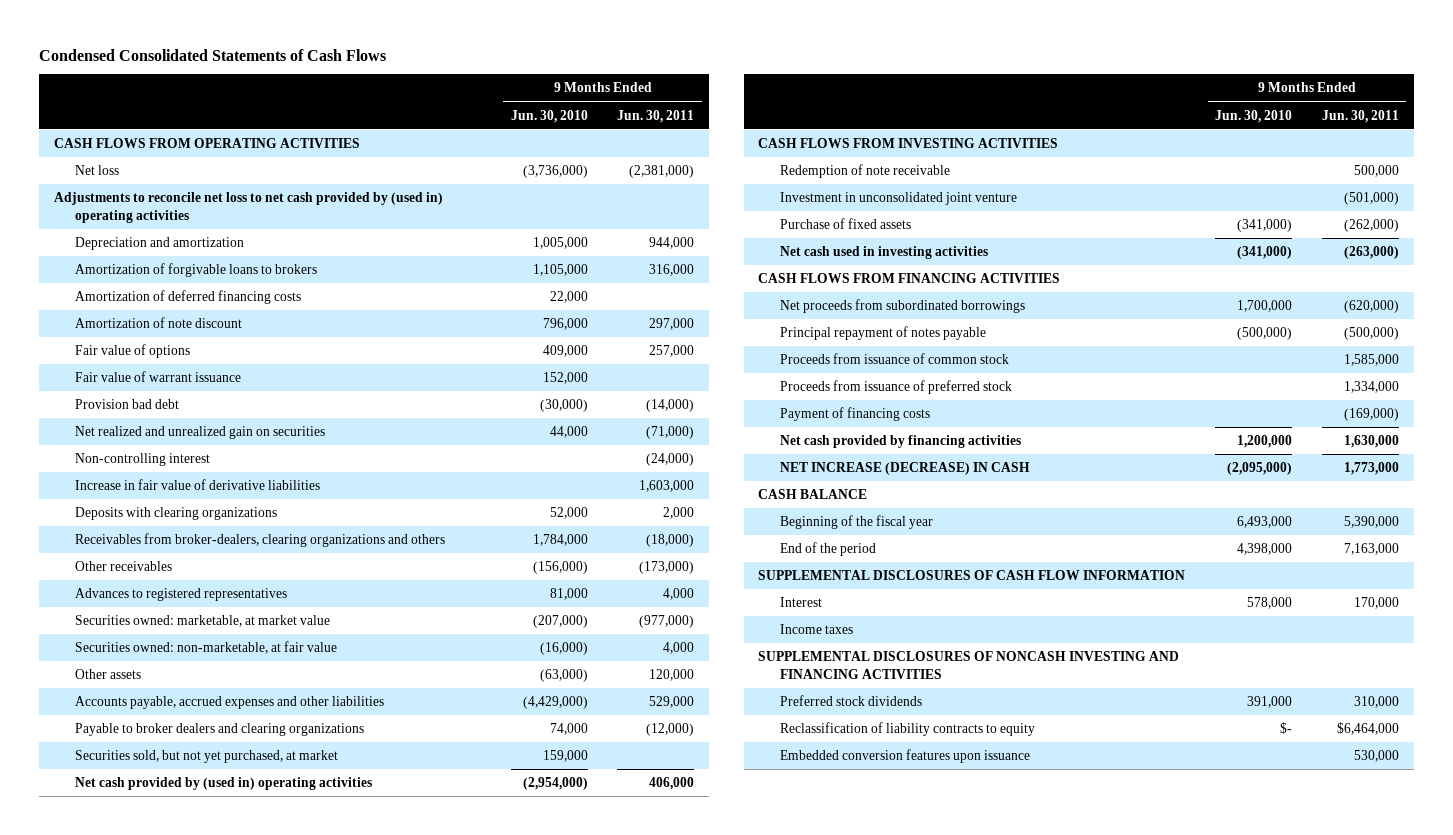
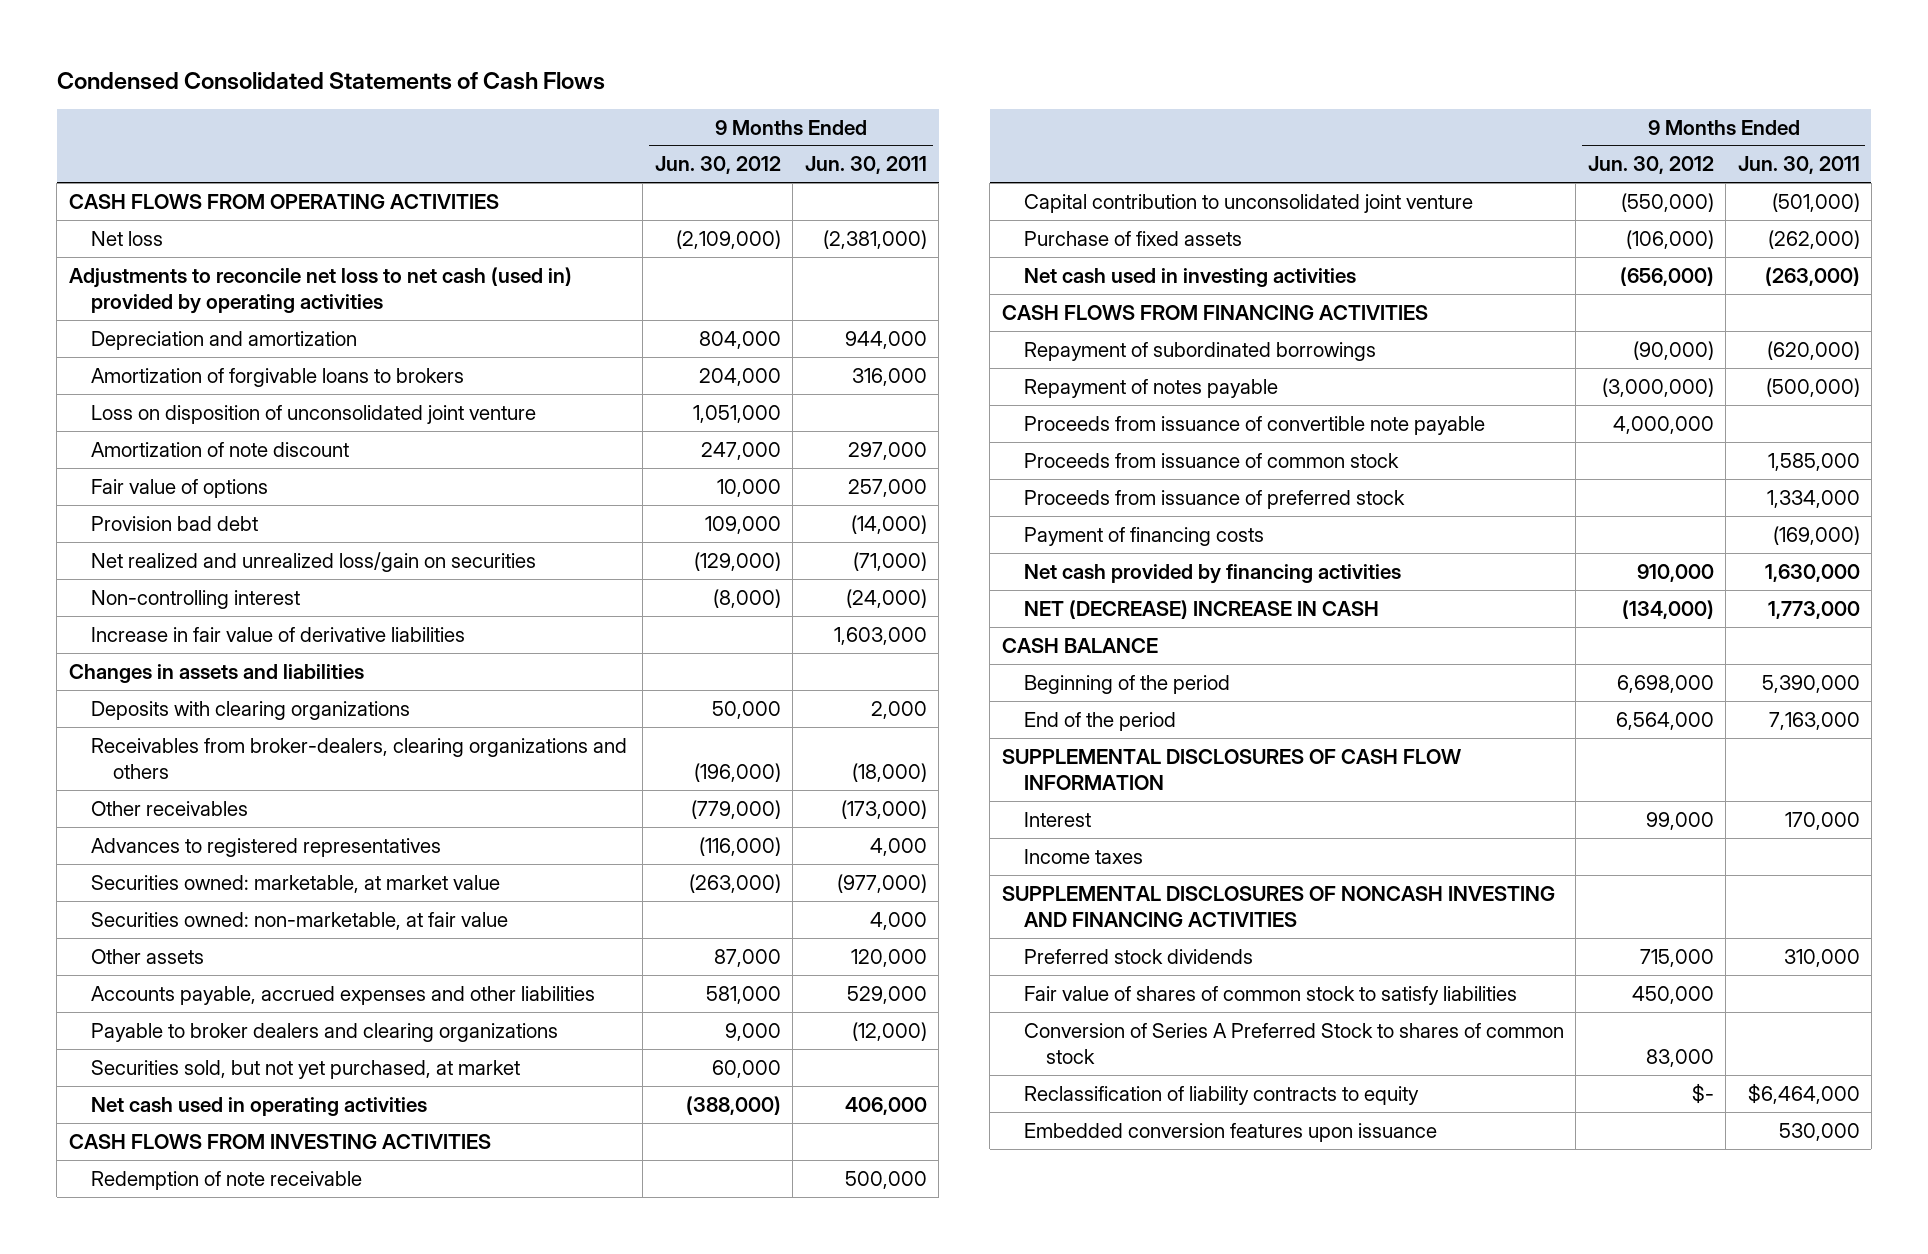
[510,109,588,123] Jun. 30, 2010 -> none
none -> [654,156,781,175] Jun. 30, 2012
[54,192,444,223] Adjustments to reconcile net loss to net cash provided by (used in) operating activities -> [68,266,572,314] Adjustments to reconcile net loss to net cash (used in) provided by operating activities
[75,290,302,305] Amortization of deferred financing costs -> none
none -> [90,404,536,424] Loss on disposition of unconsolidated joint venture
[75,371,242,383] Fair value of warrant issuance -> none
[75,426,326,440] Net realized and unrealized gain on securities -> [90,551,536,572] Net realized and unrealized loss/gain on securities
none -> [68,663,364,683] Changes in assets and liabilities
[75,777,373,791] Net cash provided by (used in) operating activities -> [90,1096,427,1116] Net cash used in operating activities
[779,192,1017,206] Investment in unconsolidated joint venture -> [1023,193,1473,213] Capital contribution to unconsolidated joint venture
[779,299,1025,314] Net proceeds from subordinated borrowings -> [1023,341,1376,361] Repayment of subordinated borrowings
[779,326,986,341] Principal repayment of notes payable -> [1023,378,1278,398] Repayment of notes payable
none -> [1023,415,1485,435] Proceeds from issuance of convertible note payable
[779,462,1030,476] NET INCREASE (DECREASE) IN CASH -> [1023,599,1379,619] NET (DECREASE) INCREASE IN CASH
[779,515,933,530] Beginning of the fiscal year -> [1023,674,1230,694] Beginning of the period
none -> [1023,985,1517,1005] Fair value of shares of common stock to satisfy liabilities
none -> [1023,1022,1564,1064] Conversion of Series A Preferred Stock to shares of common stock

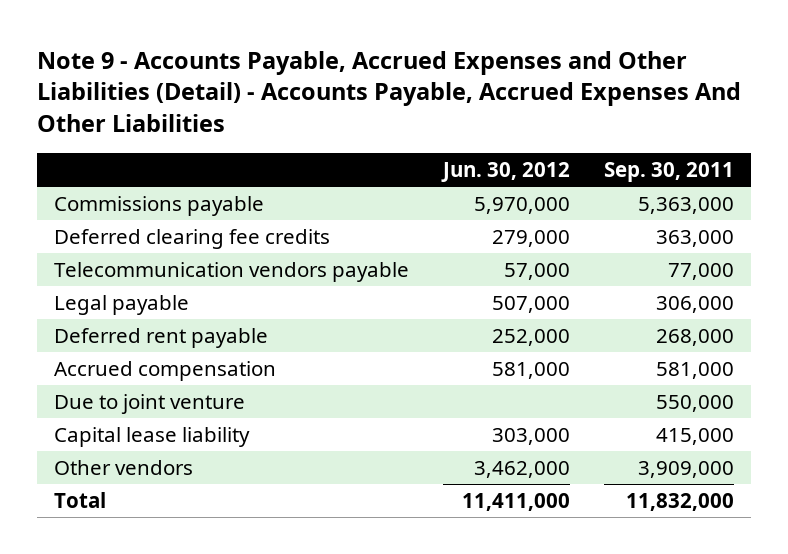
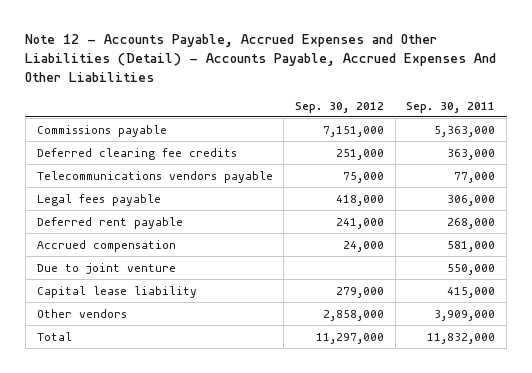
[36,50,741,133] Note 9 - Accounts Payable, Accrued Expenses and Other Liabilities (Detail) - Accounts Payable, Accrued Expenses And Other Liabilities -> [25,34,497,82] Note 12 - Accounts Payable, Accrued Expenses and Other Liabilities (Detail) - Accounts Payable, Accrued Expenses And Other Liabilities
[440,161,570,182] Jun. 30, 2012 -> none
none -> [294,101,384,113] Sep. 30, 2012
[53,262,409,283] Telecommunication vendors payable -> [36,170,273,183] Telecommunications vendors payable
[53,295,189,316] Legal payable -> [36,193,161,206] Legal fees payable

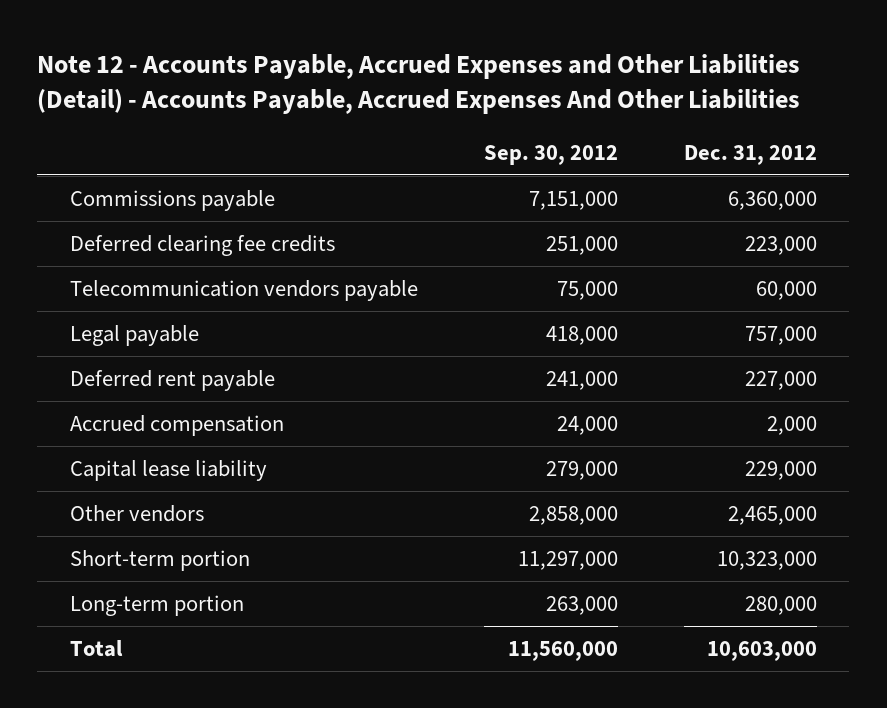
[406,101,496,113] Sep. 30, 2011 -> none
none -> [683,145,817,166] Dec. 31, 2012
[36,170,273,183] Telecommunications vendors payable -> [70,279,419,301] Telecommunication vendors payable
[36,193,161,206] Legal fees payable -> [70,324,200,346] Legal payable
[36,262,176,274] Due to joint venture -> none
none -> [70,549,251,571] Short-term portion
none -> [70,594,245,616] Long-term portion
[315,332,384,344] 11,297,000 -> [507,640,618,661] 11,560,000

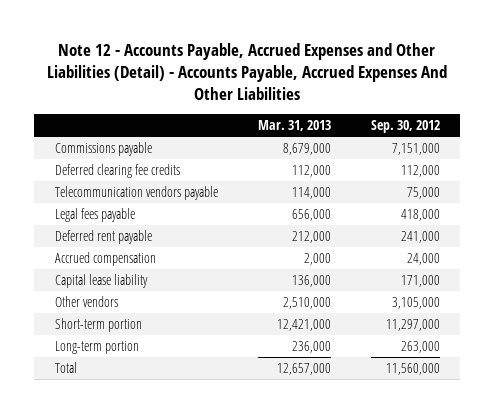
[683,145,817,166] Dec. 31, 2012 -> none
none -> [257,120,331,132] Mar. 31, 2013
[545,235,618,255] 251,000 -> [401,164,441,177] 112,000
[70,324,200,346] Legal payable -> [54,207,135,222] Legal fees payable
[545,460,618,480] 279,000 -> [401,274,441,287] 171,000
[528,505,618,525] 2,858,000 -> [392,296,441,309] 3,105,000

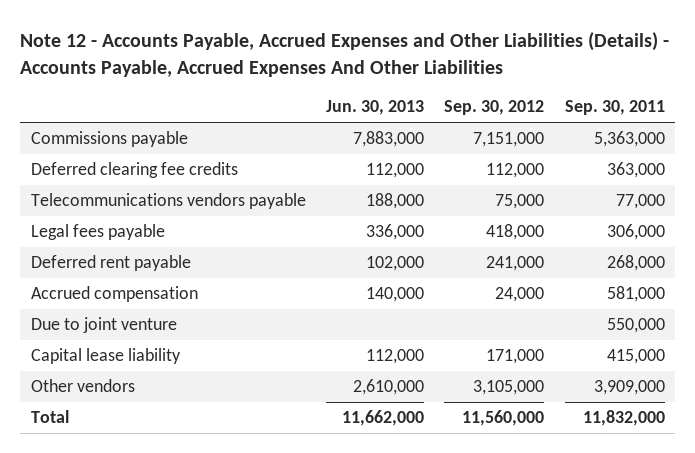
[47,43,448,101] Note 12 - Accounts Payable, Accrued Expenses and Other Liabilities (Detail) - Accounts Payable, Accrued Expenses And Other Liabilities -> [20,32,670,77] Note 12 - Accounts Payable, Accrued Expenses and Other Liabilities (Details) - Accounts Payable, Accrued Expenses And Other Liabilities
[257,120,331,132] Mar. 31, 2013 -> none
none -> [326,100,425,116] Jun. 30, 2013
none -> [564,100,665,116] Sep. 30, 2011
[54,185,218,200] Telecommunication vendors payable -> [30,193,306,210] Telecommunications vendors payable
none -> [30,317,177,334] Due to joint venture
[54,317,142,332] Short-term portion -> none
[54,340,139,354] Long-term portion -> none

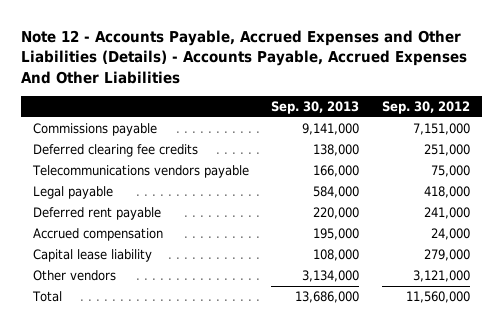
[326,100,425,116] Jun. 30, 2013 -> none
[564,100,665,116] Sep. 30, 2011 -> none
none -> [271,101,360,115] Sep. 30, 2013
[486,163,545,179] 112,000 -> [424,144,471,157] 251,000
[30,224,165,241] Legal fees payable -> [32,186,113,200] Legal payable
[30,317,177,334] Due to joint venture -> none
[486,349,545,365] 171,000 -> [424,249,471,262] 279,000
[473,380,545,396] 3,105,000 -> [413,270,471,283] 3,121,000

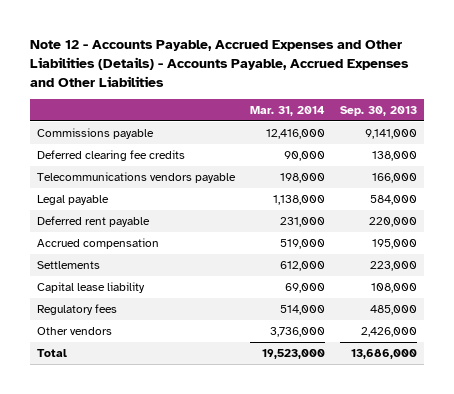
[21,29,468,84] Note 12 - Accounts Payable, Accrued Expenses and Other Liabilities (Details) - Accounts Payable, Accrued Expenses And Other Liabilities -> [30,39,410,87] Note 12 - Accounts Payable, Accrued Expenses and Other Liabilities (Details) - Accounts Payable, Accrued Expenses and Other Liabilities
[382,101,471,115] Sep. 30, 2012 -> none
none -> [249,105,325,116] Mar. 31, 2014
none -> [37,261,101,270] Settlements
none -> [37,304,118,316] Regulatory fees
[302,270,360,283] 3,134,000 -> [360,327,417,338] 2,426,000

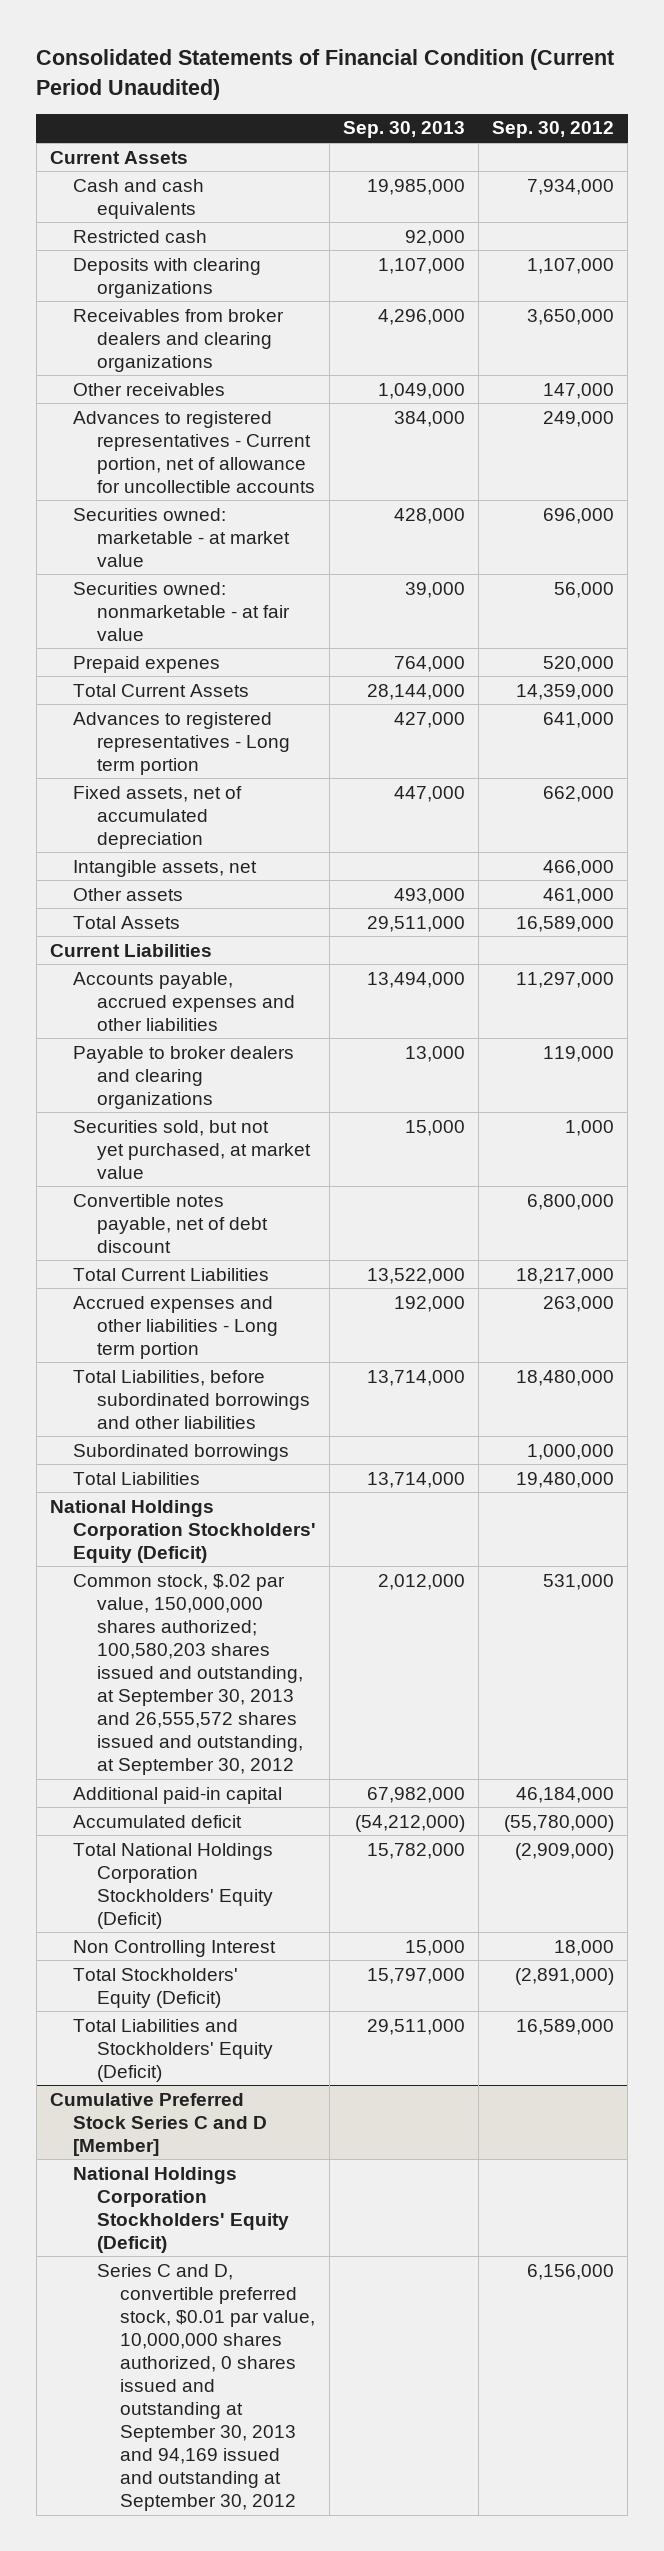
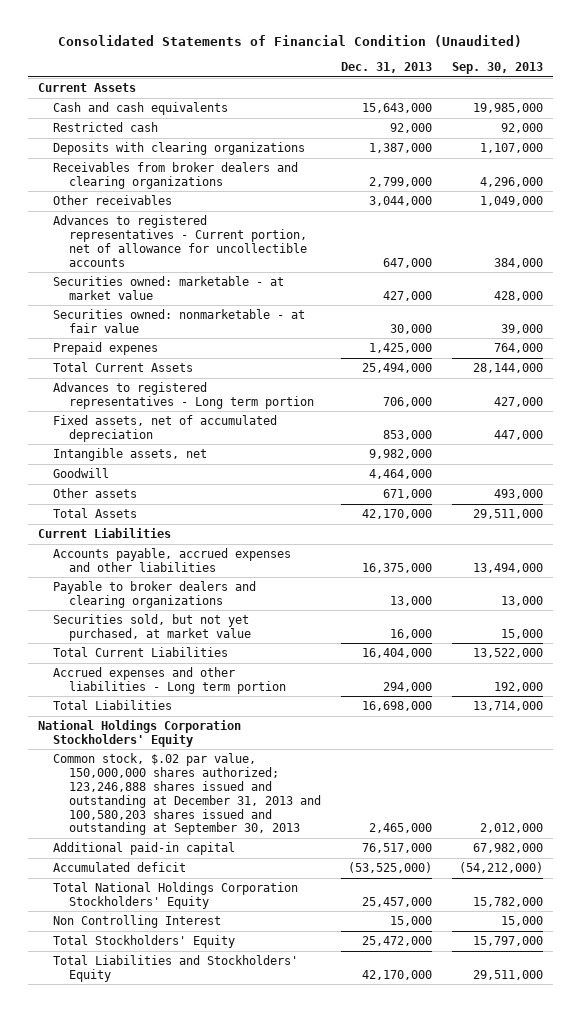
[36,49,615,100] Consolidated Statements of Financial Condition (Current Period Unaudited) -> [58,34,523,47] Consolidated Statements of Financial Condition (Unaudited)
[492,121,615,139] Sep. 30, 2012 -> none
none -> [340,61,432,73] Dec. 31, 2013
none -> [53,467,110,478] Goodwill
[73,1193,268,1253] Convertible notes payable, net of debt discount -> none
[73,1369,310,1429] Total Liabilities, before subordinated borrowings and other liabilities -> none
[73,1443,290,1461] Subordinated borrowings -> none
[49,1499,317,1563] National Holdings Corporation Stockholders' Equity (Deficit) -> [37,719,241,747] National Holdings Corporation Stockholders' Equity
[73,1573,303,1776] Common stock, $.02 par value, 150,000,000 shares authorized; 100,580,203 shares issued and outstanding, at September 30, 2013 and 26,555,572 shares issued and outstanding, at September 30, 2012 -> [53,752,321,836] Common stock, $.02 par value, 150,000,000 shares authorized; 123,246,888 shares issued and outstanding at December 31, 2013 and 100,580,203 shares issued and outstanding at September 30, 2013
[73,1842,274,1929] Total National Holdings Corporation Stockholders' Equity (Deficit) -> [53,881,299,909] Total National Holdings Corporation Stockholders' Equity
[49,2092,268,2156] Cumulative Preferred Stock Series C and D [Member] -> none
[73,2166,289,2253] National Holdings Corporation Stockholders' Equity (Deficit) -> none
[96,2263,315,2512] Series C and D, convertible preferred stock, $0.01 par value, 10,000,000 shares authorized, 0 shares issued and outstanding at September 30, 2013 and 94,169 issued and outstanding at September 30, 2012 -> none
[73,1967,239,2008] Total Stockholders' Equity (Deficit) -> [53,934,236,948] Total Stockholders' Equity
[73,2018,273,2082] Total Liabilities and Stockholders' Equity (Deficit) -> [53,954,299,982] Total Liabilities and Stockholders' Equity

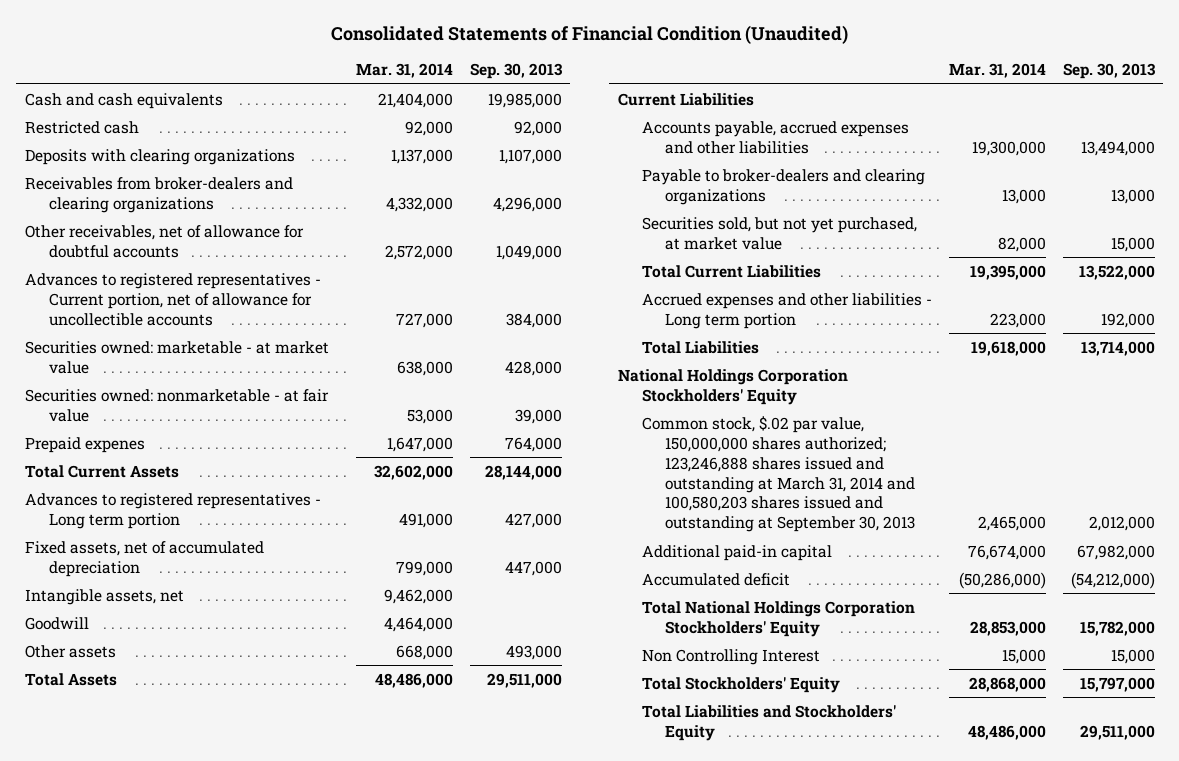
[340,61,432,73] Dec. 31, 2013 -> none
none -> [355,63,453,79] Mar. 31, 2014
[37,82,136,92] Current Assets -> none
[53,161,299,189] Receivables from broker dealers and clearing organizations -> [24,176,293,213] Receivables from broker-dealers and clearing organizations
[53,194,173,205] Other receivables -> [24,224,304,258] Other receivables, net of allowance for doubtful accounts
[53,580,257,608] Payable to broker dealers and clearing organizations -> [641,168,925,205] Payable to broker-dealers and clearing organizations
[53,752,321,836] Common stock, $.02 par value, 150,000,000 shares authorized; 123,246,888 shares issued and outstanding at December 31, 2013 and 100,580,203 shares issued and outstanding at September 30, 2013 -> [641,415,916,533] Common stock, $.02 par value, 150,000,000 shares authorized; 123,246,888 shares issued and outstanding at March 31, 2014 and 100,580,203 shares issued and outstanding at September 30, 2013

